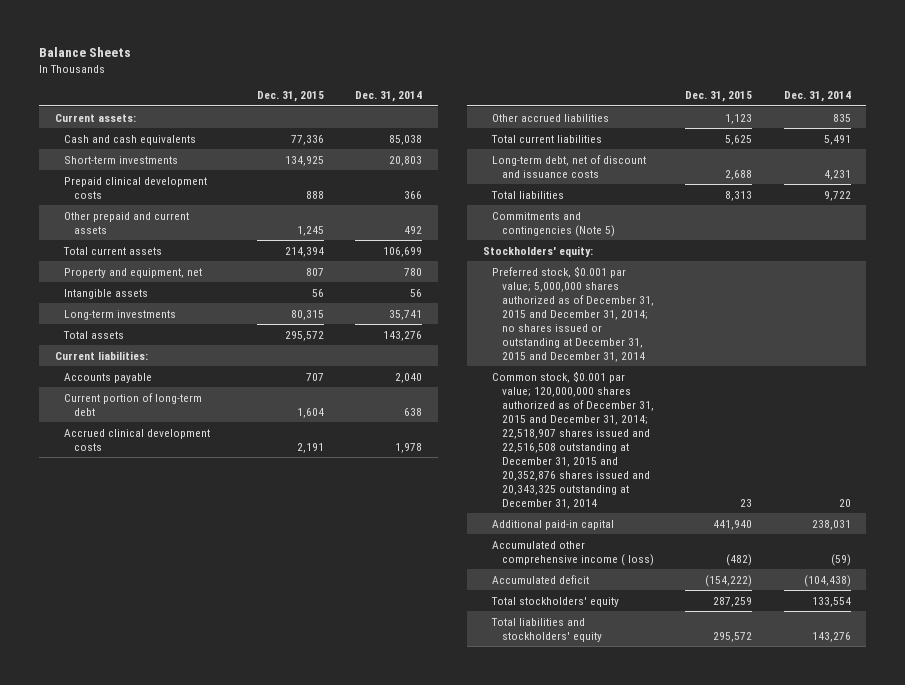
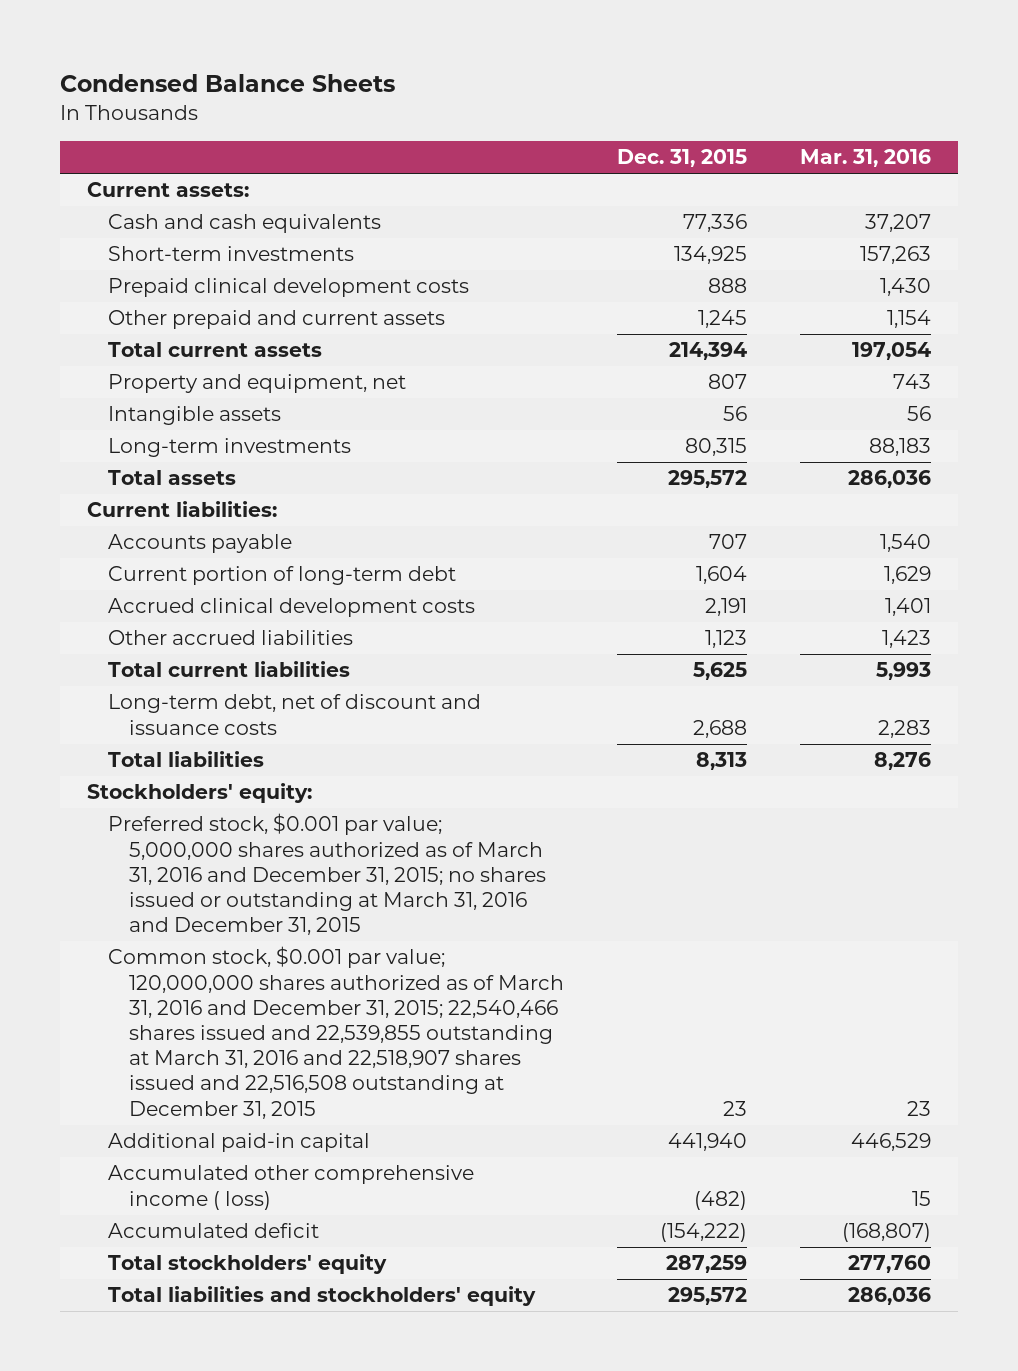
[39,47,132,58] Balance Sheets -> [60,74,396,93] Condensed Balance Sheets
[355,91,423,103] Dec. 31, 2014 -> none
none -> [800,149,932,168] Mar. 31, 2016
[492,211,615,237] Commitments and contingencies (Note 5) -> none
[492,265,654,362] Preferred stock, $0.001 par value; 5,000,000 shares authorized as of December 31, 2015 and December 31, 2014; no shares issued or outstanding at December 31, 2015 and December 31, 2014 -> [107,813,546,936] Preferred stock, $0.001 par value; 5,000,000 shares authorized as of March 31, 2016 and December 31, 2015; no shares issued or outstanding at March 31, 2016 and December 31, 2015
[492,370,654,509] Common stock, $0.001 par value; 120,000,000 shares authorized as of December 31, 2015 and December 31, 2014; 22,518,907 shares issued and 22,516,508 outstanding at December 31, 2015 and 20,352,876 shares issued and 20,343,325 outstanding at December 31, 2014 -> [107,946,564,1119] Common stock, $0.001 par value; 120,000,000 shares authorized as of March 31, 2016 and December 31, 2015; 22,540,466 shares issued and 22,539,855 outstanding at March 31, 2016 and 22,518,907 shares issued and 22,516,508 outstanding at December 31, 2015

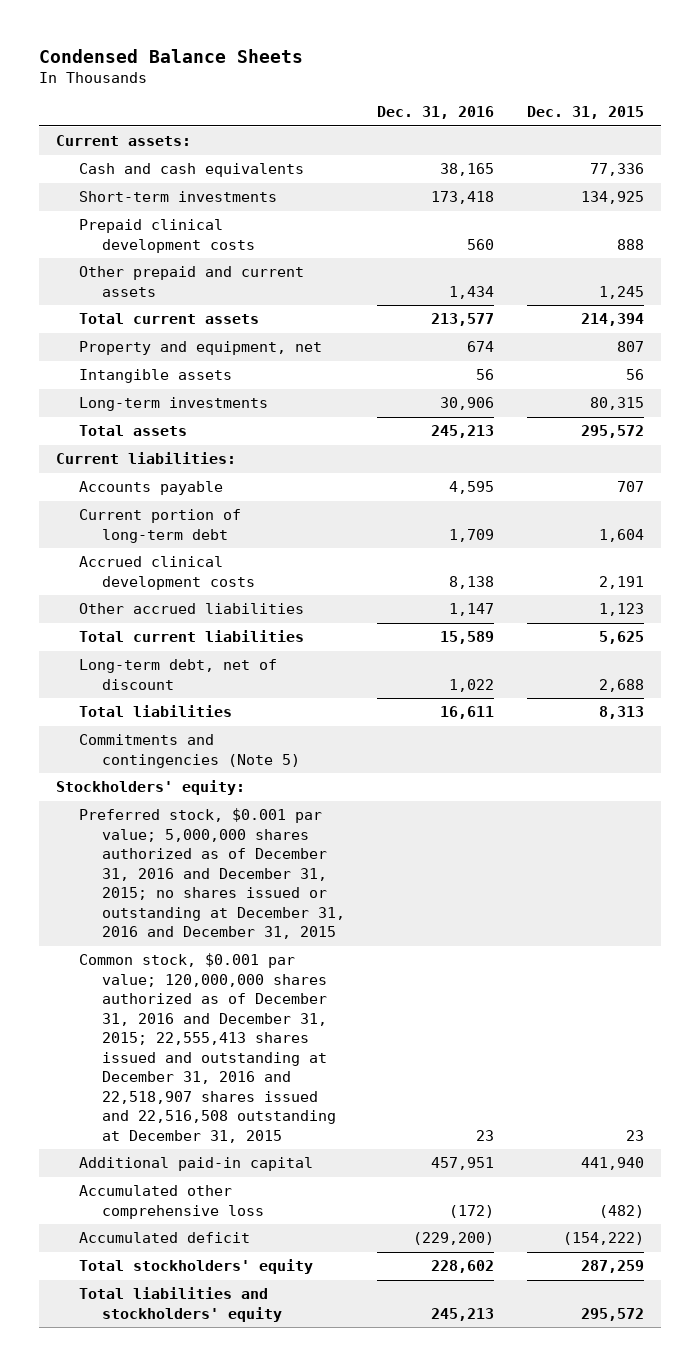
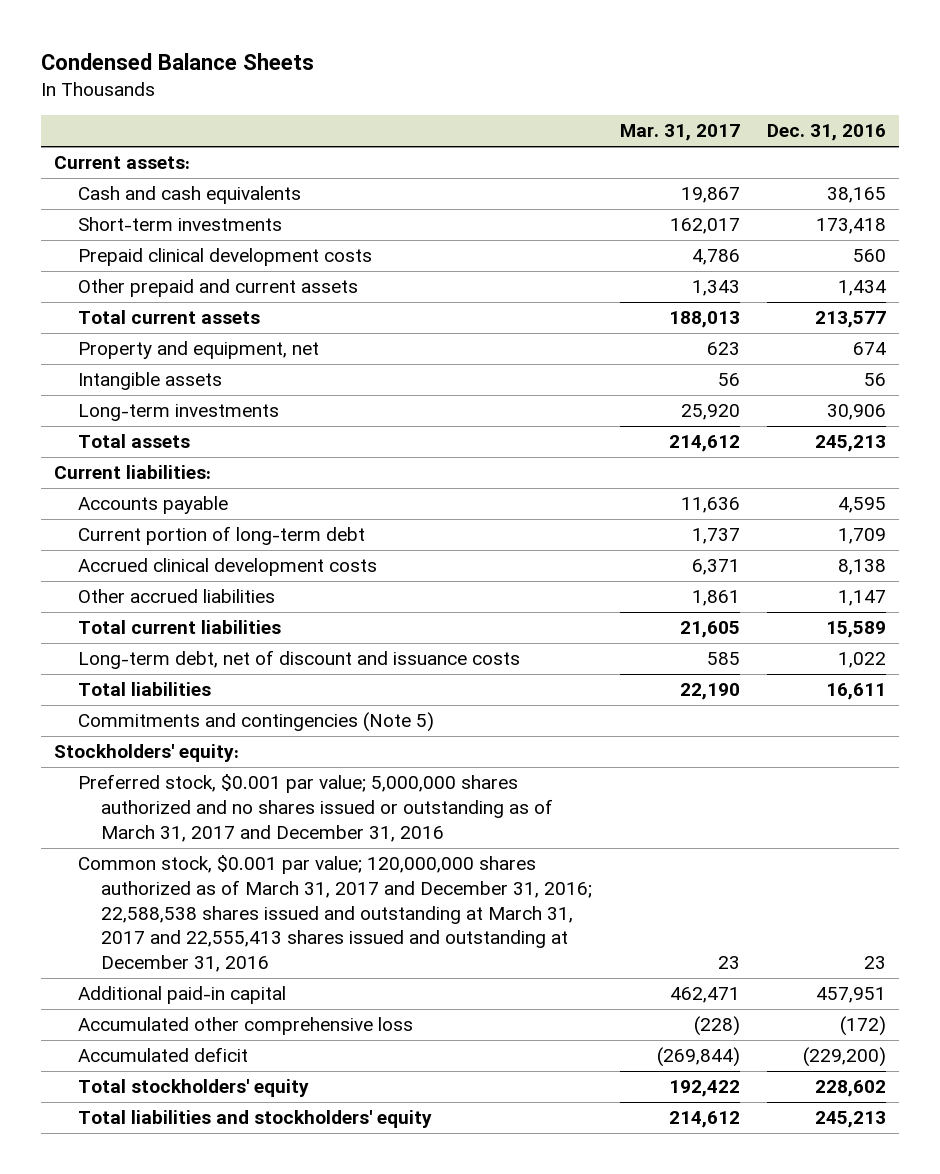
[527,106,645,120] Dec. 31, 2015 -> none
none -> [619,124,740,142] Mar. 31, 2017
[78,659,277,690] Long-term debt, net of discount -> [77,650,520,670] Long-term debt, net of discount and issuance costs
[78,808,345,940] Preferred stock, $0.001 par value; 5,000,000 shares authorized as of December 31, 2016 and December 31, 2015; no shares issued or outstanding at December 31, 2016 and December 31, 2015 -> [77,774,554,842] Preferred stock, $0.001 par value; 5,000,000 shares authorized and no shares issued or outstanding as of March 31, 2017 and December 31, 2016
[78,953,336,1143] Common stock, $0.001 par value; 120,000,000 shares authorized as of December 31, 2016 and December 31, 2015; 22,555,413 shares issued and outstanding at December 31, 2016 and 22,518,907 shares issued and 22,516,508 outstanding at December 31, 2015 -> [77,855,593,973] Common stock, $0.001 par value; 120,000,000 shares authorized as of March 31, 2017 and December 31, 2016; 22,588,538 shares issued and outstanding at March 31, 2017 and 22,555,413 shares issued and outstanding at December 31, 2016

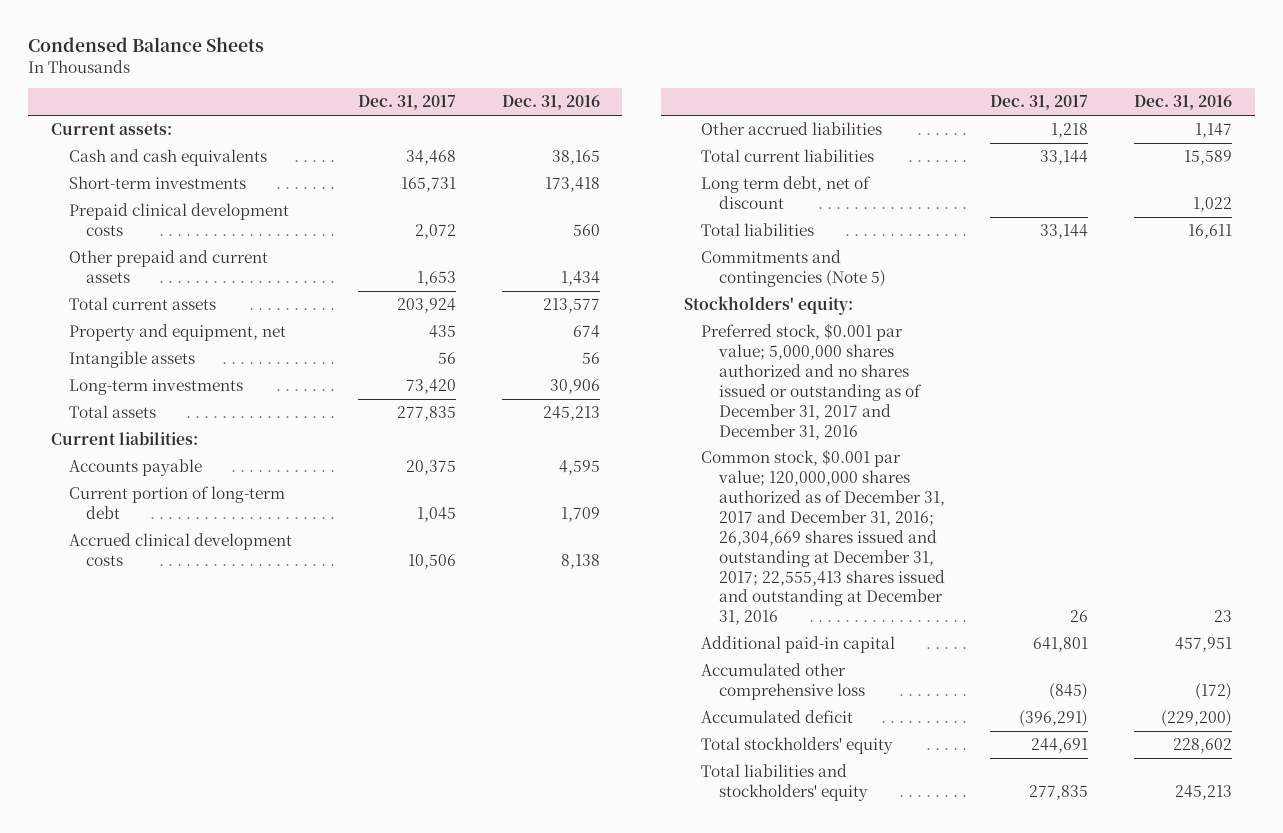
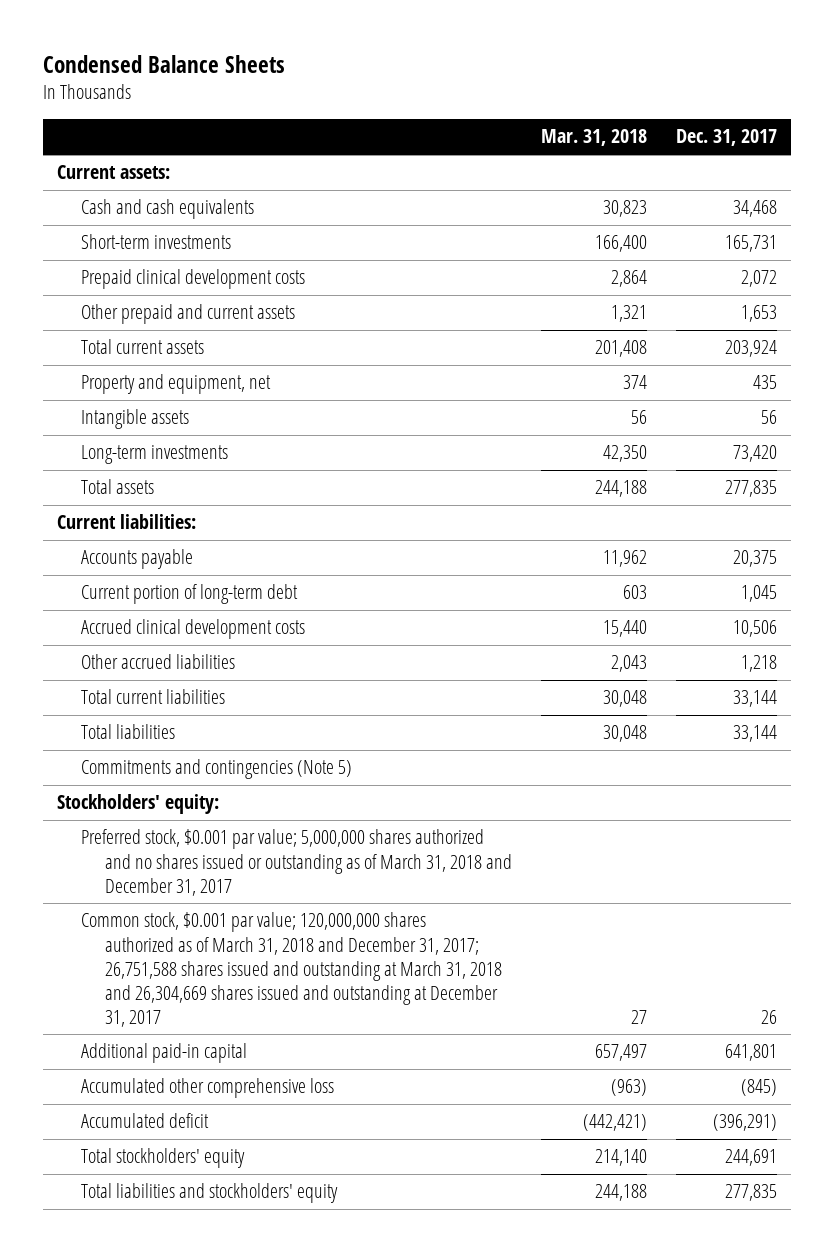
[501,95,600,111] Dec. 31, 2016 -> none
none -> [541,129,648,147] Mar. 31, 2018
[701,176,872,209] Long term debt, net of discount -> none
[701,323,922,440] Preferred stock, $0.001 par value; 5,000,000 shares authorized and no shares issued or outstanding as of December 31, 2017 and December 31, 2016 -> [81,829,513,896] Preferred stock, $0.001 par value; 5,000,000 shares authorized and no shares issued or outstanding as of March 31, 2018 and December 31, 2017
[701,449,945,626] Common stock, $0.001 par value; 120,000,000 shares authorized as of December 31, 2017 and December 31, 2016; 26,304,669 shares issued and outstanding at December 31, 2017; 22,555,413 shares issued and outstanding at December 31, 2016 -> [81,912,503,1027] Common stock, $0.001 par value; 120,000,000 shares authorized as of March 31, 2018 and December 31, 2017; 26,751,588 shares issued and outstanding at March 31, 2018 and 26,304,669 shares issued and outstanding at December 31, 2017

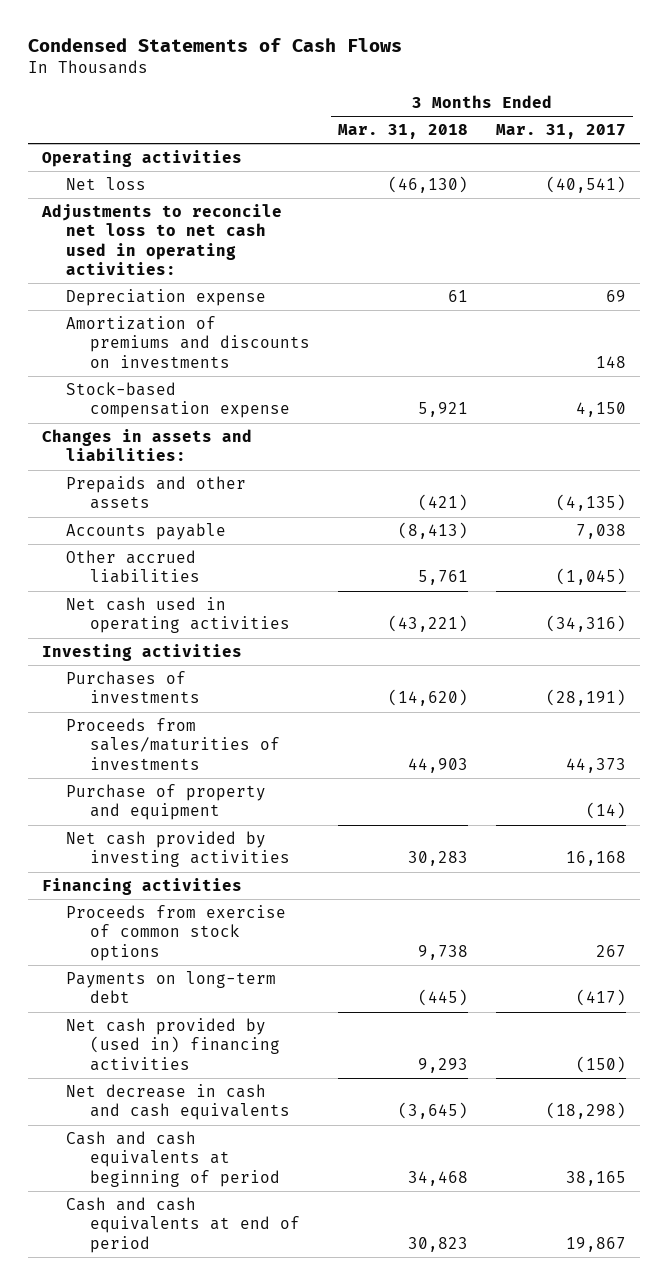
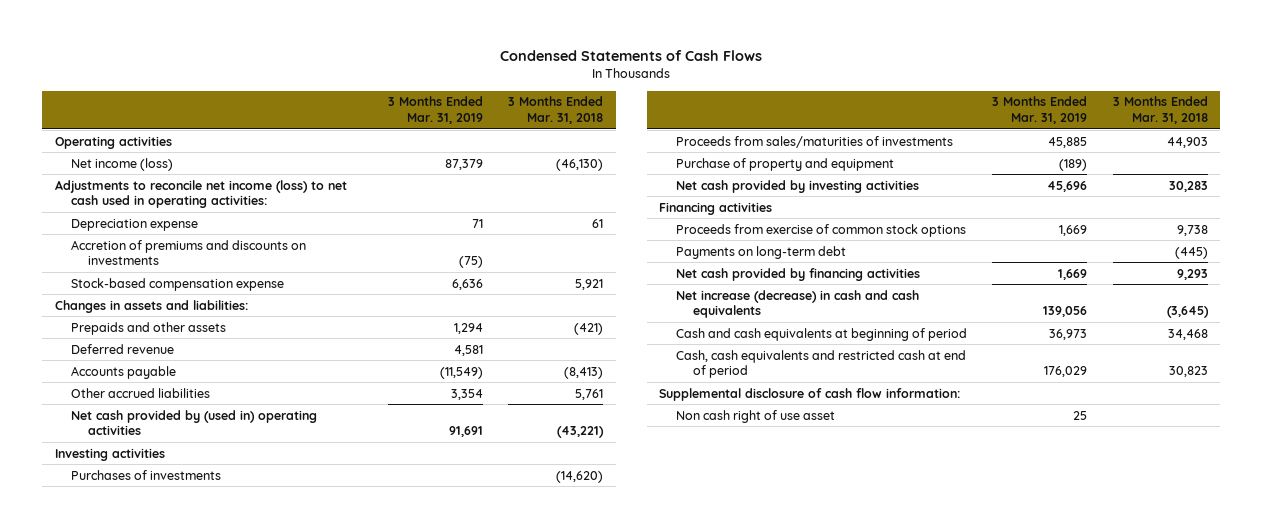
[495,124,626,140] Mar. 31, 2017 -> none
none -> [387,96,483,125] 3 Months Ended Mar. 31, 2019
[65,177,146,191] Net loss -> [71,157,174,171] Net income (loss)
[40,204,282,276] Adjustments to reconcile net loss to net cash used in operating activities: -> [54,179,347,209] Adjustments to reconcile net income (loss) to net cash used in operating activities:
[65,316,310,368] Amortization of premiums and discounts on investments -> [71,239,307,266] Accretion of premiums and discounts on investments
none -> [71,343,175,354] Deferred revenue
[65,597,290,634] Net cash used in operating activities -> [71,409,318,436] Net cash provided by (used in) operating activities
[65,1018,280,1071] Net cash provided by (used in) financing activities -> [676,267,921,281] Net cash provided by financing activities
[65,1084,290,1121] Net decrease in cash and cash equivalents -> [676,289,920,319] Net increase (decrease) in cash and cash equivalents
[65,1197,300,1253] Cash and cash equivalents at end of period -> [676,349,967,379] Cash, cash equivalents and restricted cash at end of period
none -> [659,387,961,401] Supplemental disclosure of cash flow information:
none -> [676,409,836,423] Non cash right of use asset

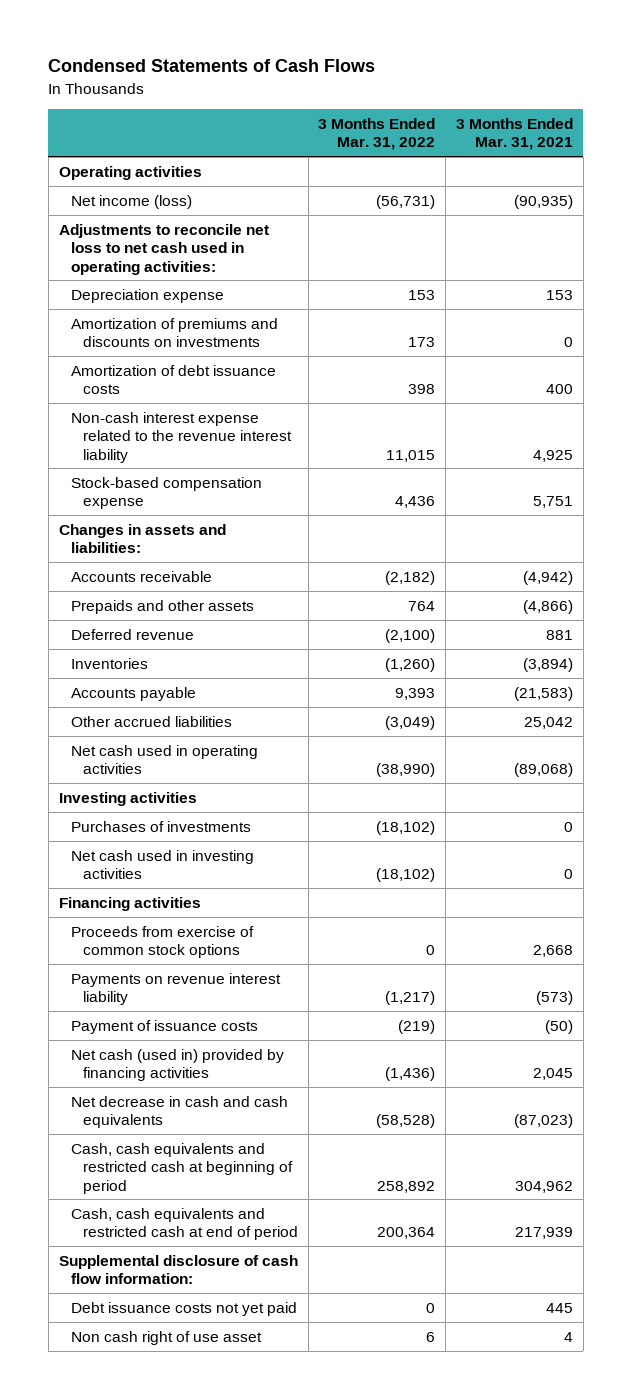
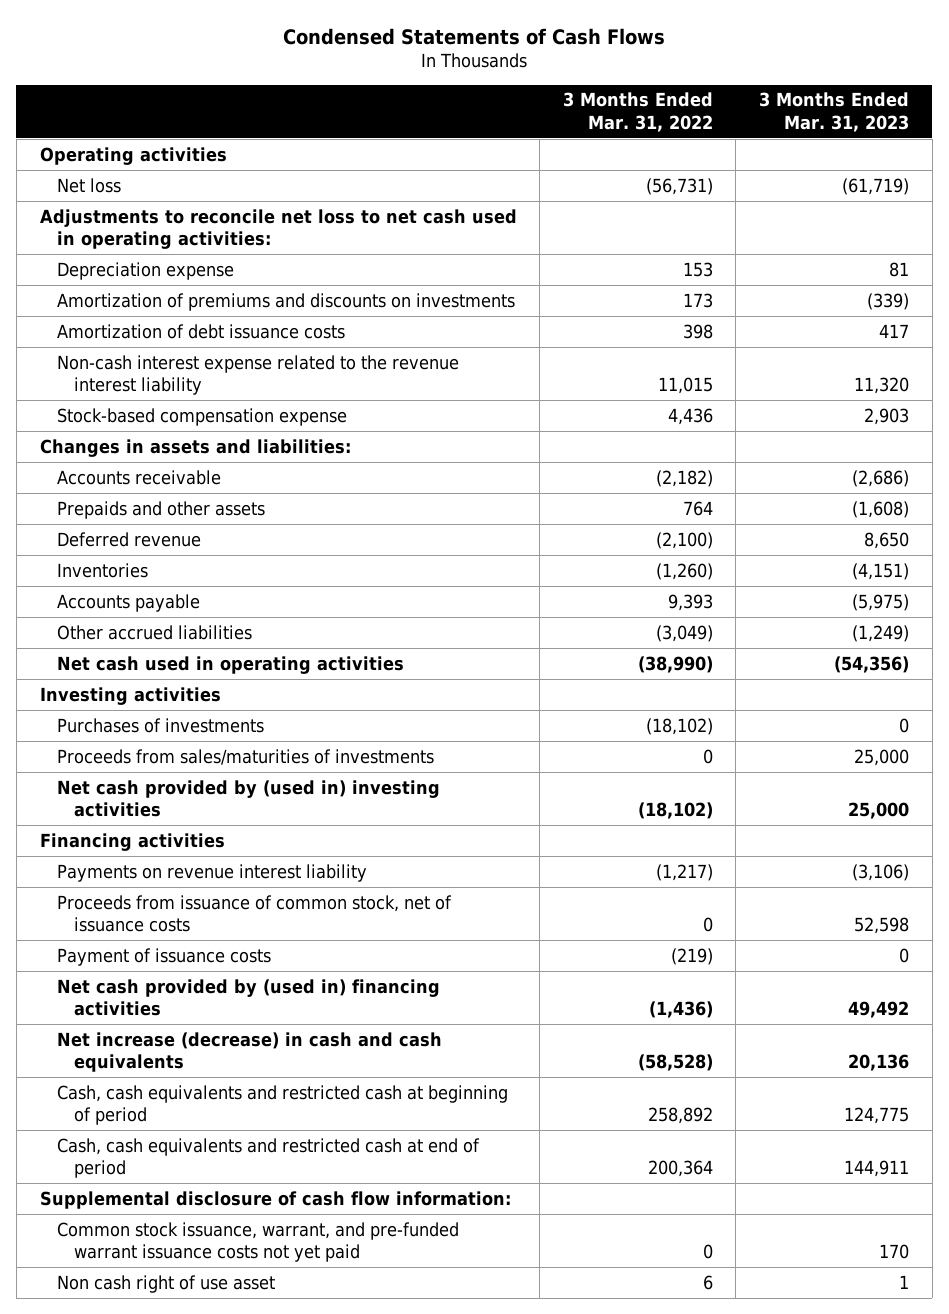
[456,117,574,151] 3 Months Ended Mar. 31, 2021 -> none
none -> [759,92,910,132] 3 Months Ended Mar. 31, 2023
[70,194,192,209] Net income (loss) -> [56,177,121,193] Net loss
none -> [56,748,434,765] Proceeds from sales/maturities of investments
[70,849,254,880] Net cash used in investing activities -> [56,779,440,818] Net cash provided by (used in) investing activities
[70,925,254,959] Proceeds from exercise of common stock options -> none
none -> [56,894,452,933] Proceeds from issuance of common stock, net of issuance costs
[70,1048,284,1082] Net cash (used in) provided by financing activities -> [56,978,440,1017] Net cash provided by (used in) financing activities
[70,1095,288,1129] Net decrease in cash and cash equivalents -> [56,1031,442,1073] Net increase (decrease) in cash and cash equivalents
[70,1301,297,1316] Debt issuance costs not yet paid -> none
none -> [56,1221,459,1263] Common stock issuance, warrant, and pre-funded warrant issuance costs not yet paid

